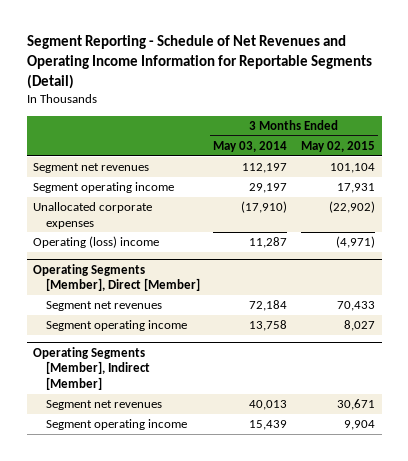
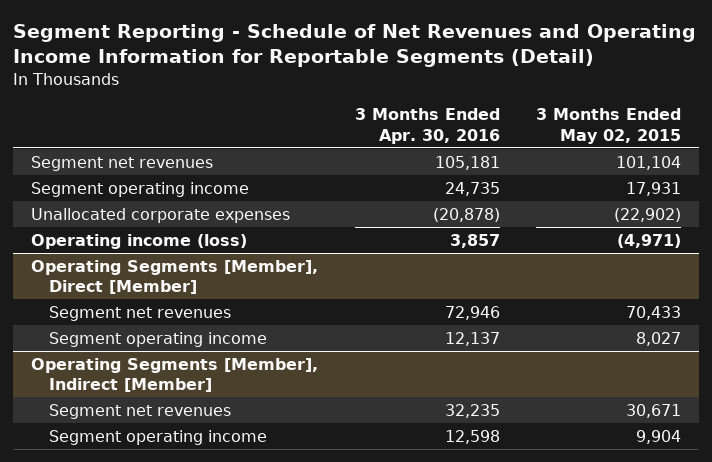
[213,140,288,152] May 03, 2014 -> none
none -> [354,108,500,144] 3 Months Ended Apr. 30, 2016
[33,236,160,249] Operating (loss) income -> [31,233,248,249] Operating income (loss)

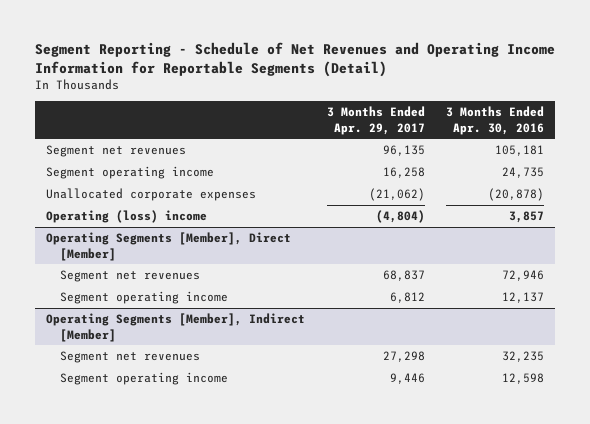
[535,108,681,144] 3 Months Ended May 02, 2015 -> none
none -> [326,106,425,135] 3 Months Ended Apr. 29, 2017
[31,233,248,249] Operating income (loss) -> [45,210,207,224] Operating (loss) income

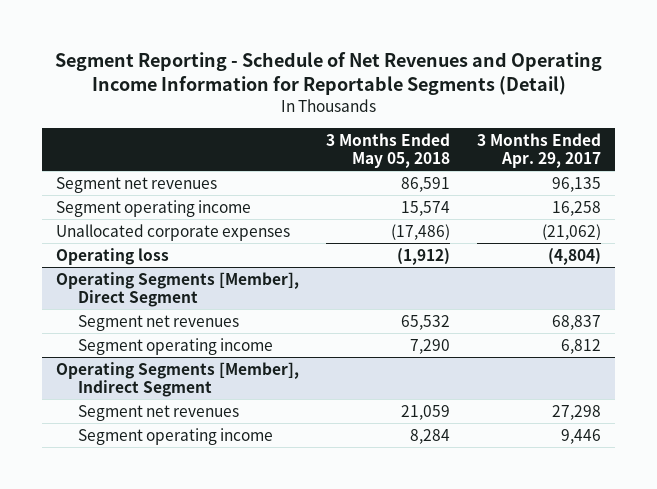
[446,106,545,135] 3 Months Ended Apr. 30, 2016 -> none
none -> [326,132,451,169] 3 Months Ended May 05, 2018
[45,210,207,224] Operating (loss) income -> [55,247,169,265] Operating loss
[45,232,291,261] Operating Segments [Member], Direct [Member] -> [55,271,299,308] Operating Segments [Member], Direct Segment
[45,313,305,342] Operating Segments [Member], Indirect [Member] -> [55,361,299,398] Operating Segments [Member], Indirect Segment

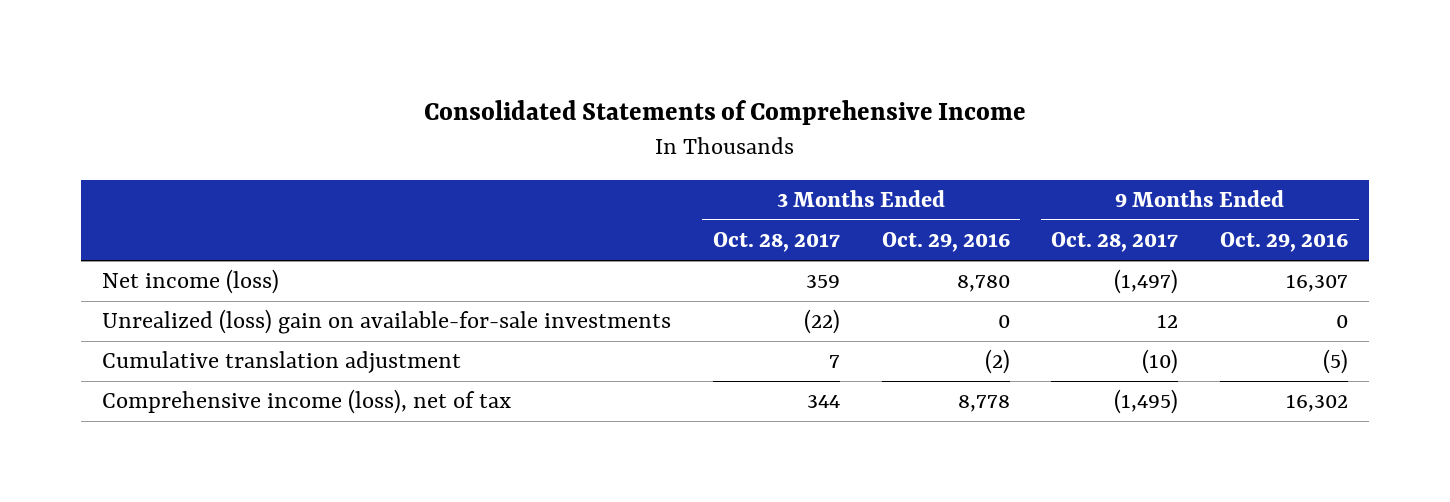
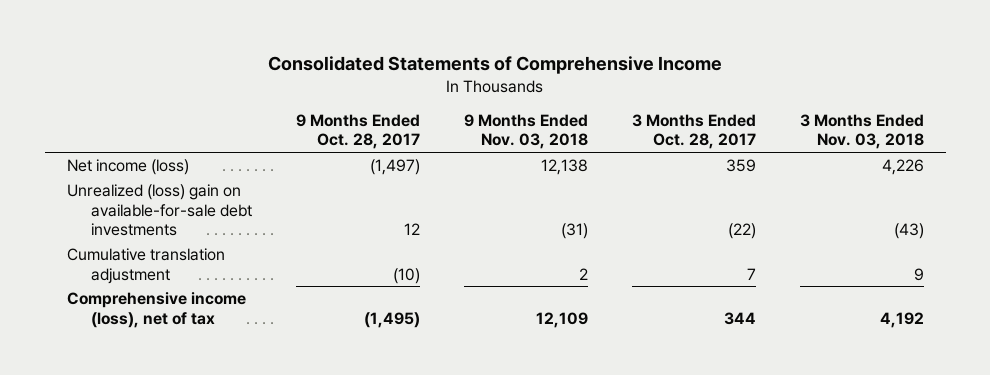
[881,232,1010,253] Oct. 29, 2016 -> none
[1220,232,1349,253] Oct. 29, 2016 -> none
none -> [463,113,588,150] 9 Months Ended Nov. 03, 2018
none -> [799,113,924,150] 3 Months Ended Nov. 03, 2018
[101,309,671,335] Unrealized (loss) gain on available-for-sale investments -> [66,184,253,236] Unrealized (loss) gain on available-for-sale debt investments

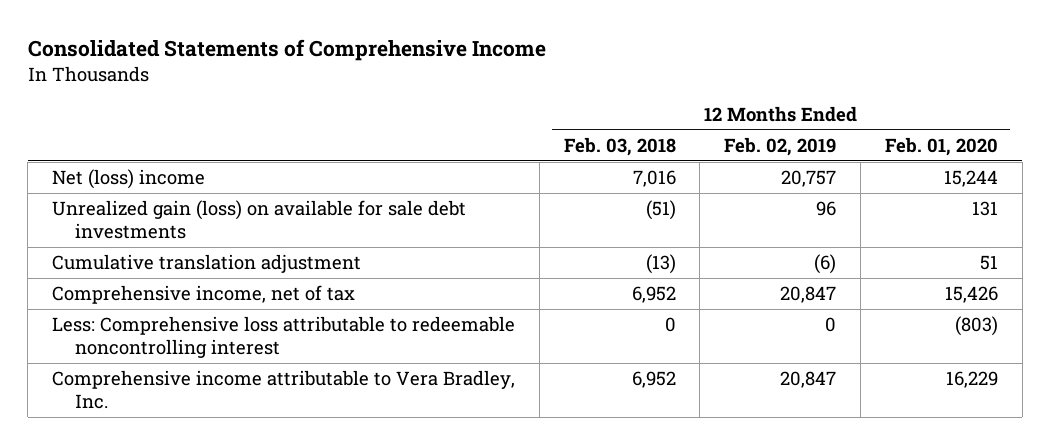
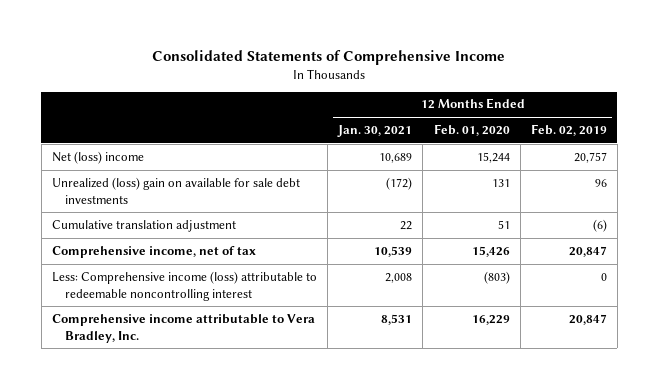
[563,136,676,156] Feb. 03, 2018 -> none
none -> [337,125,413,138] Jan. 30, 2021
[52,200,467,240] Unrealized gain (loss) on available for sale debt investments -> [52,176,301,204] Unrealized (loss) gain on available for sale debt investments
[52,316,516,359] Less: Comprehensive loss attributable to redeemable noncontrolling interest -> [52,270,318,301] Less: Comprehensive income (loss) attributable to redeemable noncontrolling interest

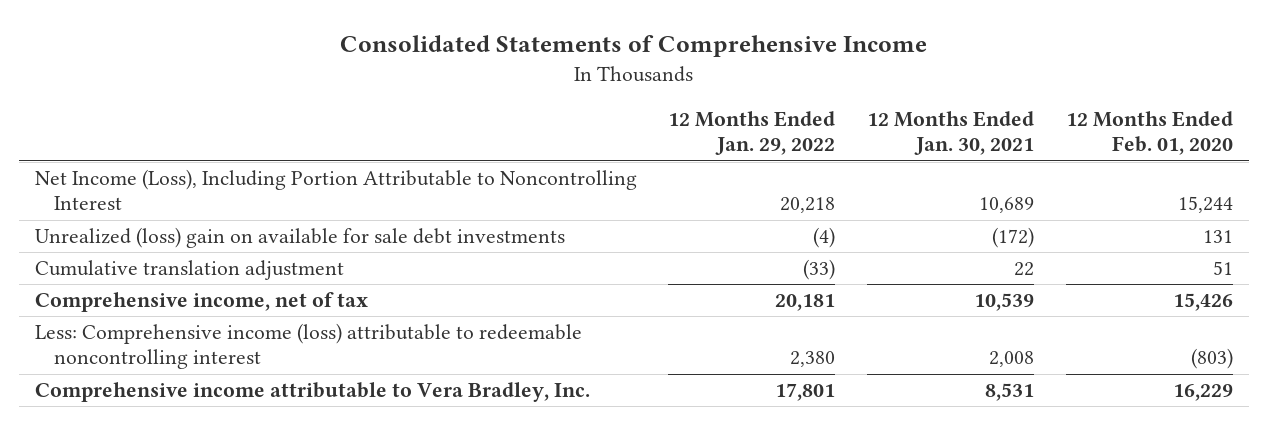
[530,124,607,137] Feb. 02, 2019 -> none
none -> [668,111,836,156] 12 Months Ended Jan. 29, 2022
[52,150,145,164] Net (loss) income -> [34,169,637,211] Net Income (Loss), Including Portion Attributable to Noncontrolling Interest

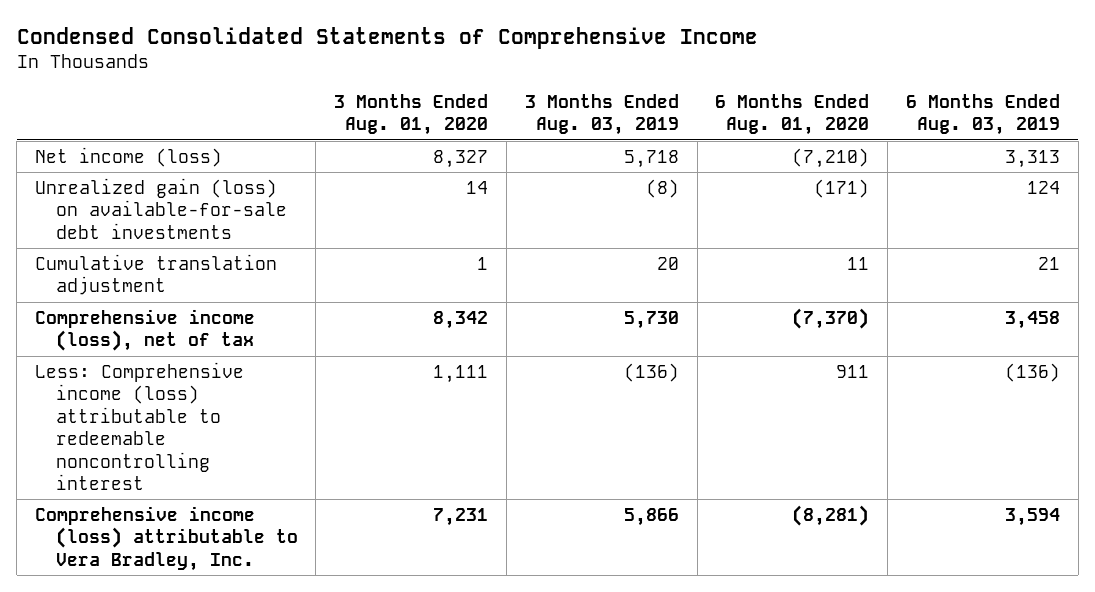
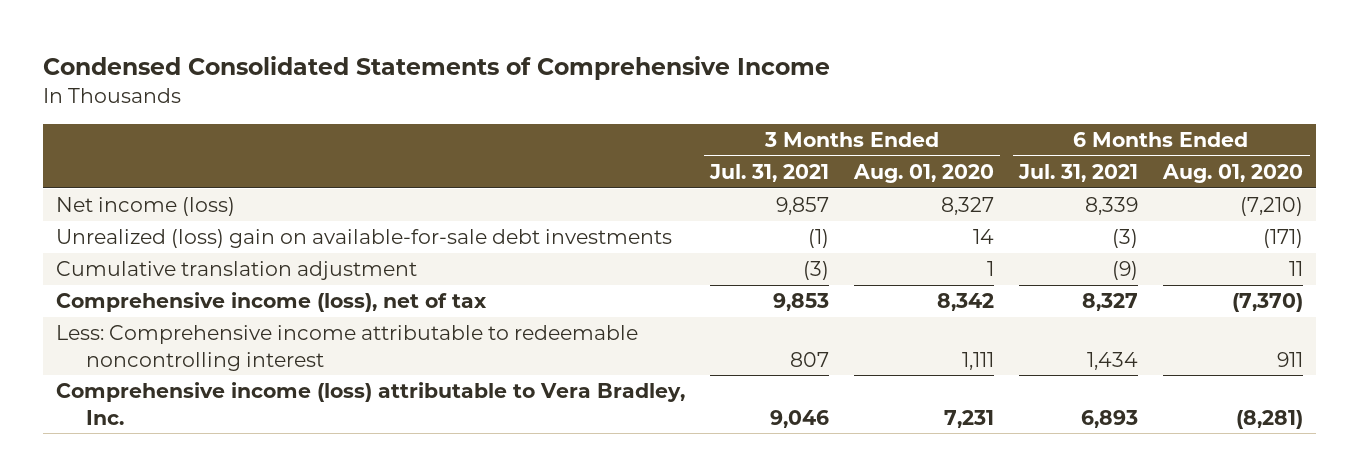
[524,94,679,136] 3 Months Ended Aug. 03, 2019 -> none
[906,94,1061,136] 6 Months Ended Aug. 03, 2019 -> none
none -> [708,163,829,182] Jul. 31, 2021
none -> [1018,163,1139,182] Jul. 31, 2021
[35,177,287,239] Unrealized gain (loss) on available-for-sale debt investments -> [55,229,672,249] Unrealized (loss) gain on available-for-sale debt investments
[35,361,245,490] Less: Comprehensive income (loss) attributable to redeemable noncontrolling interest -> [55,325,638,371] Less: Comprehensive income attributable to redeemable noncontrolling interest

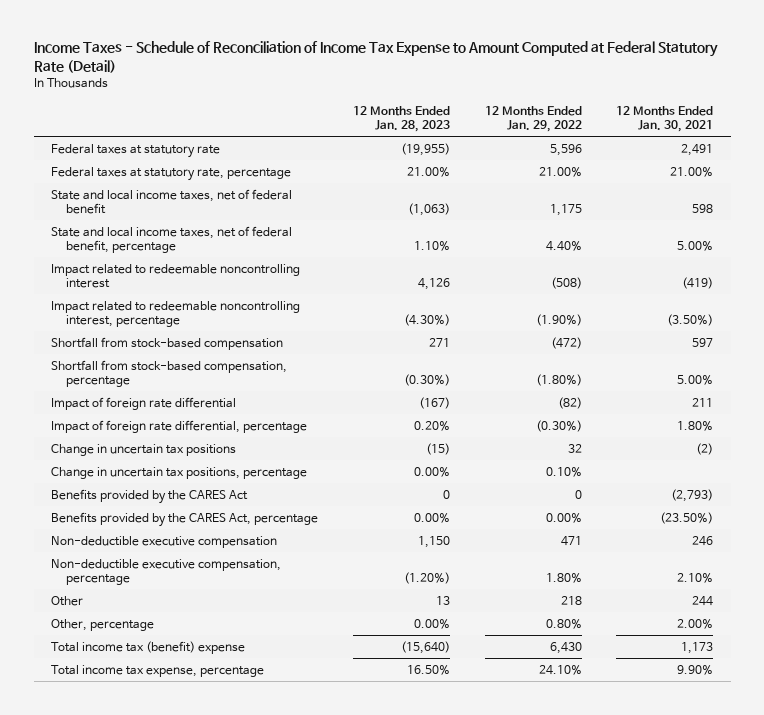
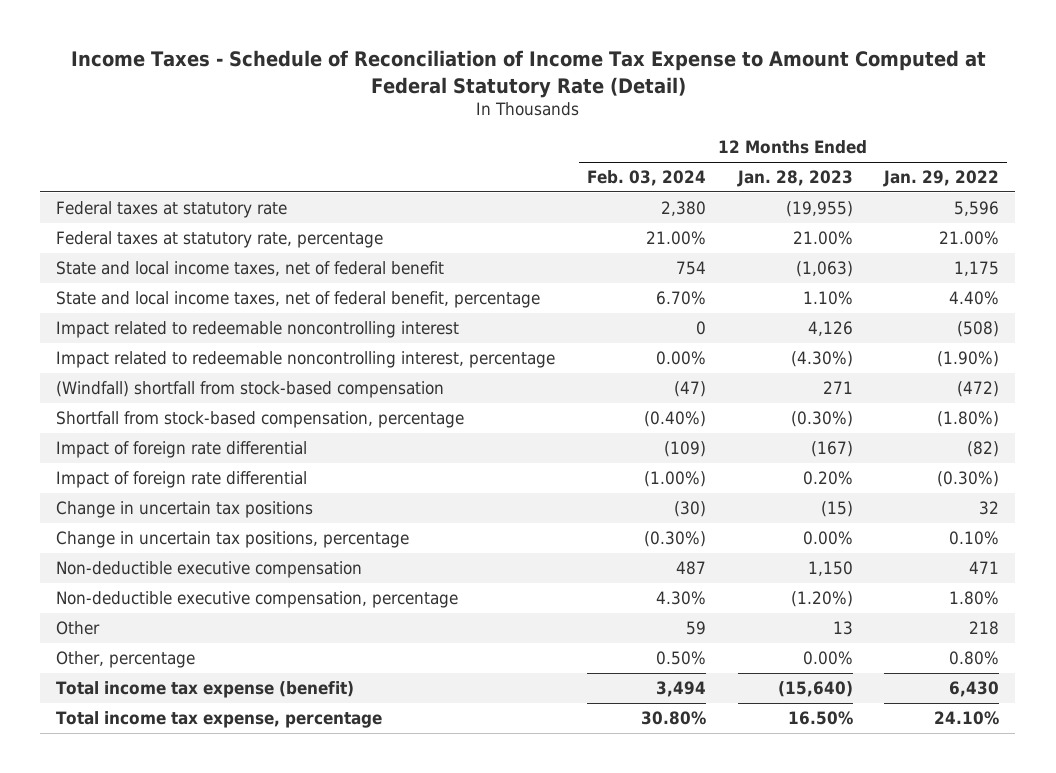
[616,105,714,132] 12 Months Ended Jan. 30, 2021 -> none
none -> [586,170,706,187] Feb. 03, 2024
[51,336,284,350] Shortfall from stock-based compensation -> [56,381,445,399] (Windfall) shortfall from stock-based compensation
[51,419,308,433] Impact of foreign rate differential, percentage -> [56,471,308,489] Impact of foreign rate differential
[51,488,249,504] Benefits provided by the CARES Act -> none
[51,511,319,527] Benefits provided by the CARES Act, percentage -> none
[51,640,246,654] Total income tax (benefit) expense -> [56,681,355,699] Total income tax expense (benefit)

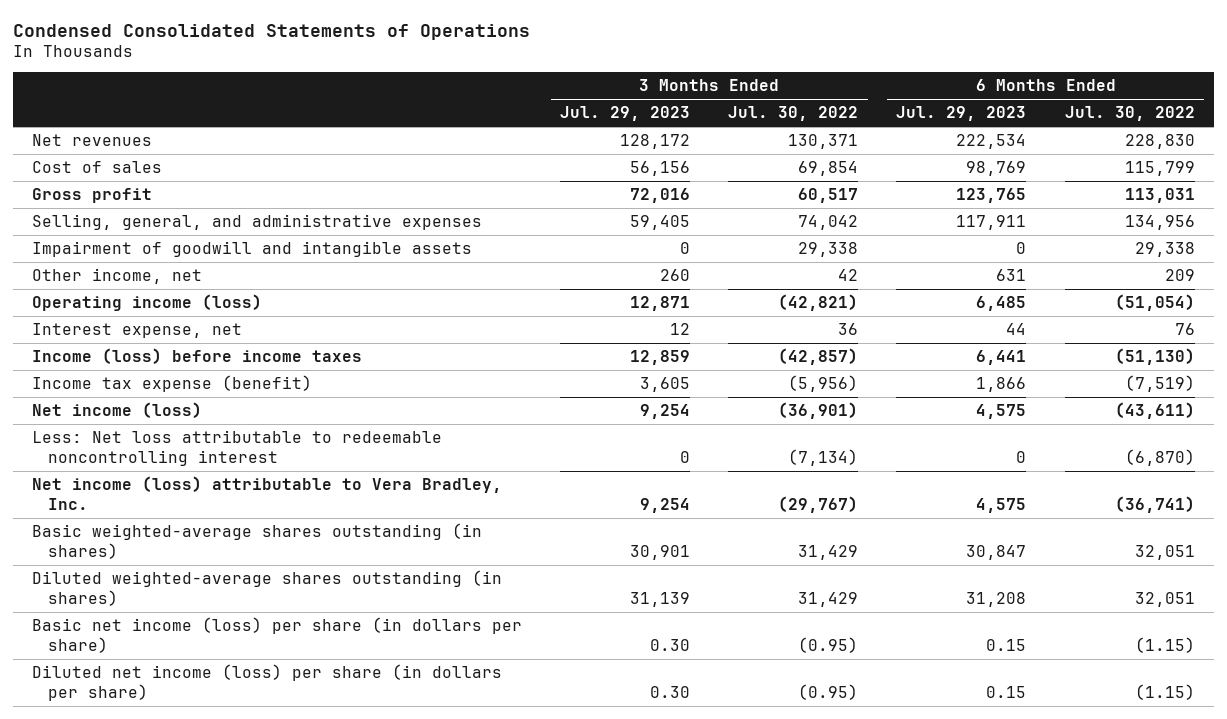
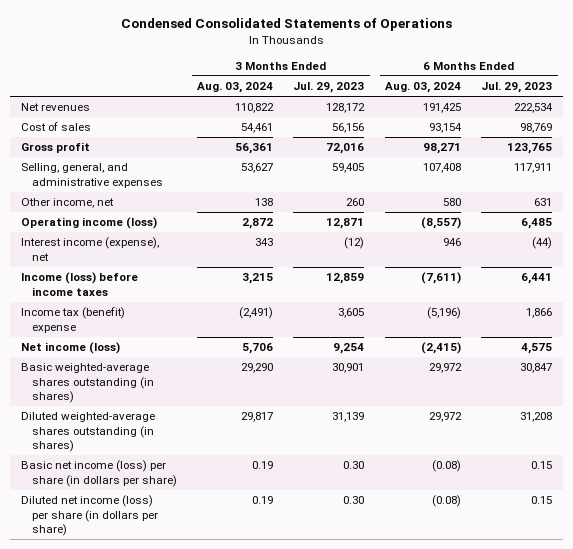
[728,106,859,122] Jul. 30, 2022 -> none
[1064,106,1195,122] Jul. 30, 2022 -> none
none -> [197,82,274,94] Aug. 03, 2024
none -> [384,82,461,94] Aug. 03, 2024
[31,240,472,257] Impairment of goodwill and intangible assets -> none
[31,322,242,338] Interest expense, net -> [20,237,159,261] Interest income (expense), net
[670,322,691,335] 12 -> [344,237,365,250] (12)
[1006,322,1027,335] 44 -> [532,237,553,250] (44)
[31,374,312,392] Income tax expense (benefit) -> [20,307,125,333] Income tax (benefit) expense
[31,429,442,466] Less: Net loss attributable to redeemable noncontrolling interest -> none
[31,475,502,510] Net income (loss) attributable to Vera Bradley, Inc. -> none

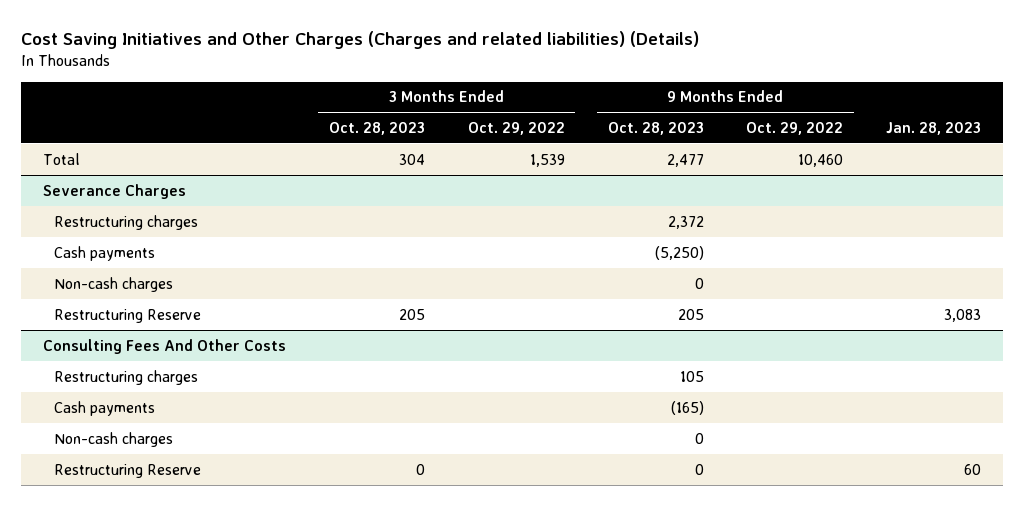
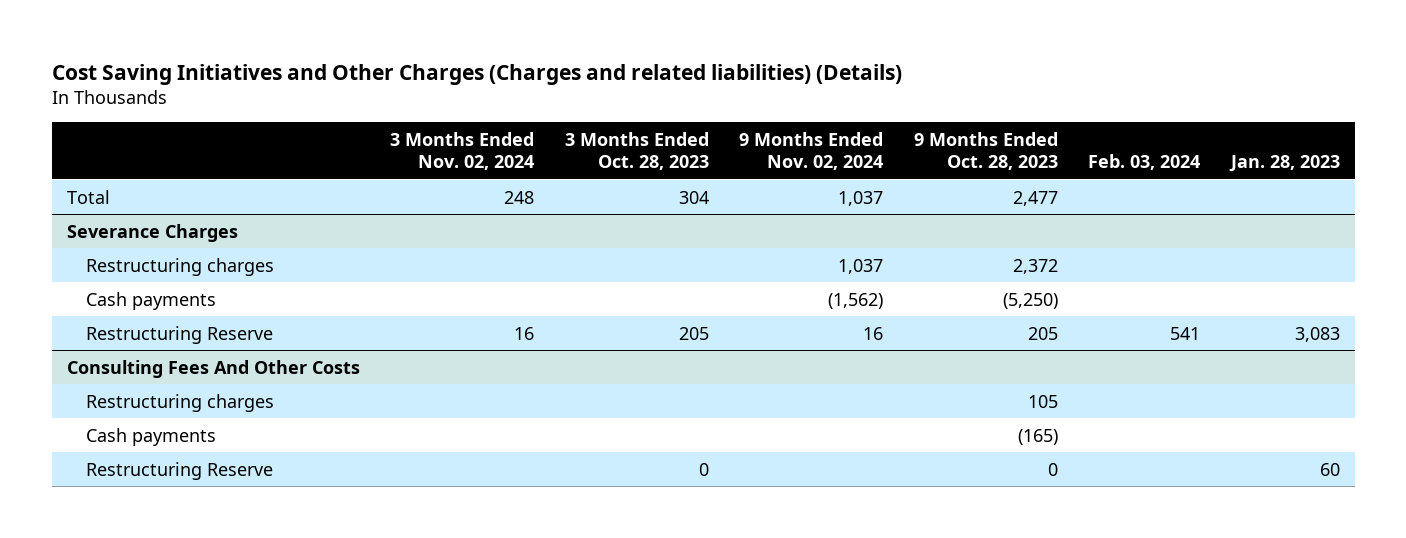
[467,121,565,135] Oct. 29, 2022 -> none
[746,121,844,135] Oct. 29, 2022 -> none
none -> [390,131,535,171] 3 Months Ended Nov. 02, 2024
none -> [739,131,884,171] 9 Months Ended Nov. 02, 2024
none -> [1088,154,1201,171] Feb. 03, 2024
[54,276,174,292] Non-cash charges -> none
[54,431,174,447] Non-cash charges -> none

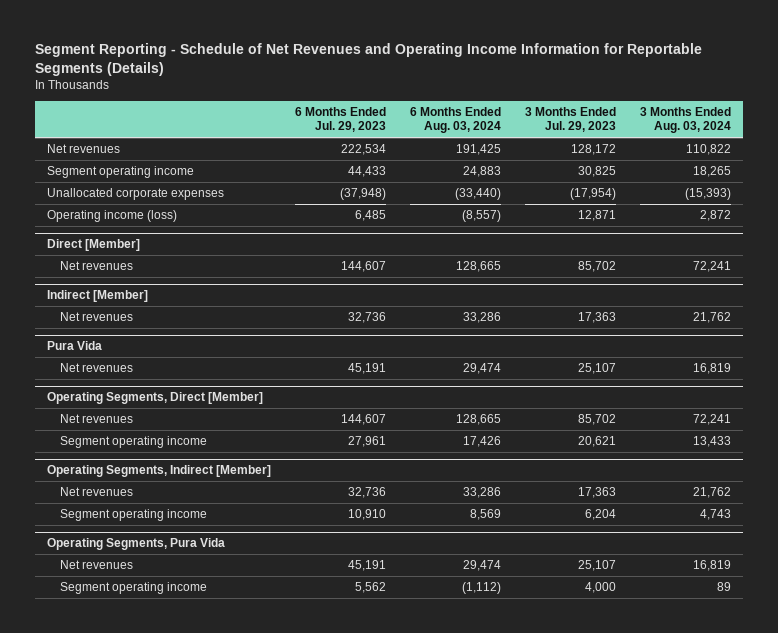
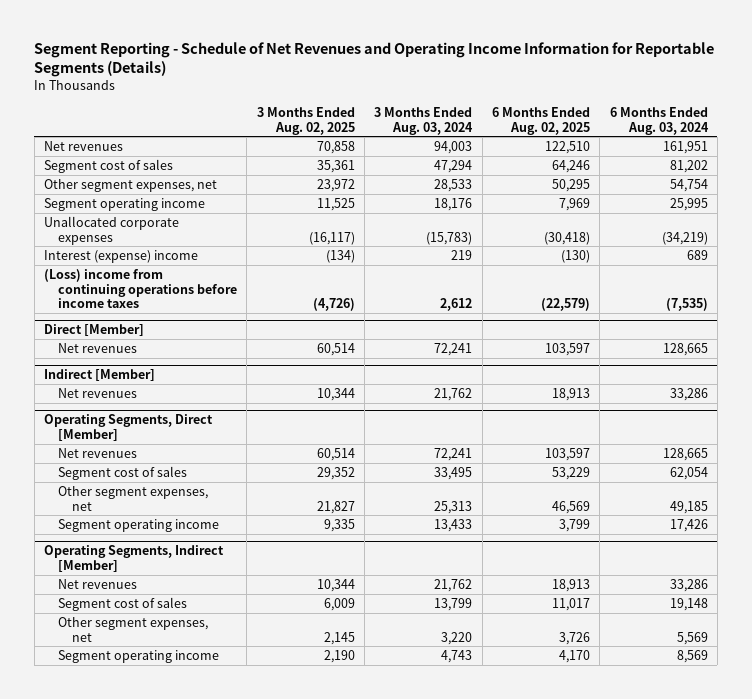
[295,106,387,133] 6 Months Ended Jul. 29, 2023 -> none
[525,106,617,133] 3 Months Ended Jul. 29, 2023 -> none
none -> [256,106,355,135] 3 Months Ended Aug. 02, 2025
none -> [491,106,590,135] 6 Months Ended Aug. 02, 2025
[47,210,178,223] Operating income (loss) -> none
[456,144,502,156] 191,425 -> [662,140,708,154] 161,951
[685,144,731,156] 110,822 -> [434,140,473,154] 94,003
none -> [44,158,174,173] Segment cost of sales
none -> [44,178,218,192] Other segment expenses, net
[463,166,502,178] 24,883 -> [669,197,708,211] 25,995
[692,166,731,178] 18,265 -> [434,197,473,211] 18,176
[455,188,502,201] (33,440) -> [661,231,708,245] (34,219)
[684,188,731,201] (15,393) -> [426,231,473,245] (15,783)
none -> [44,249,199,263] Interest (expense) income
none -> [44,268,237,309] (Loss) income from continuing operations before income taxes
[47,341,103,351] Pura Vida -> none
[59,363,133,373] Net revenues -> none
none -> [57,465,187,480] Segment cost of sales
none -> [57,485,208,511] Other segment expenses, net
none -> [57,596,187,611] Segment cost of sales
none -> [57,616,208,642] Other segment expenses, net
[47,538,226,551] Operating Segments, Pura Vida -> none
[59,560,133,570] Net revenues -> none
[59,582,207,595] Segment operating income -> none

